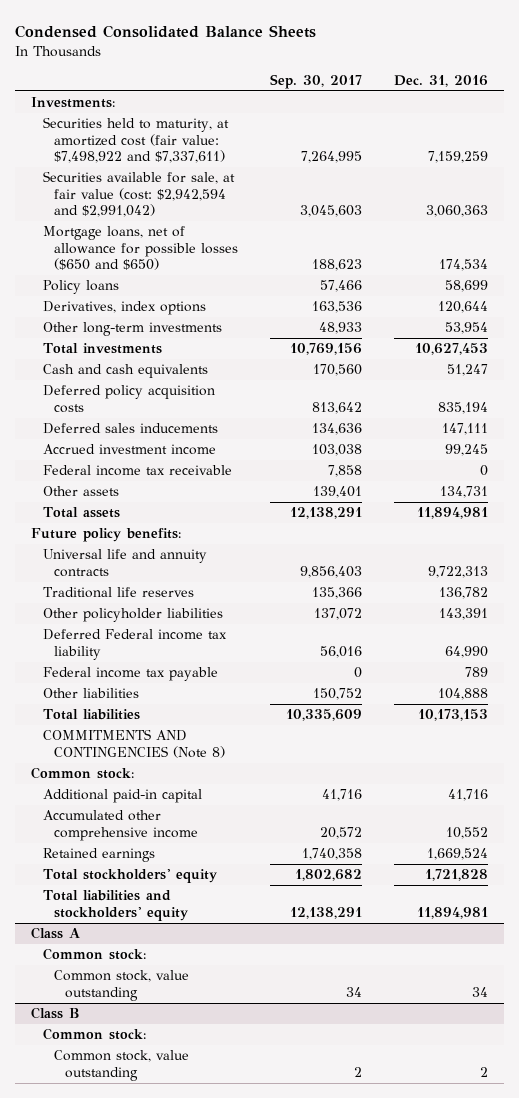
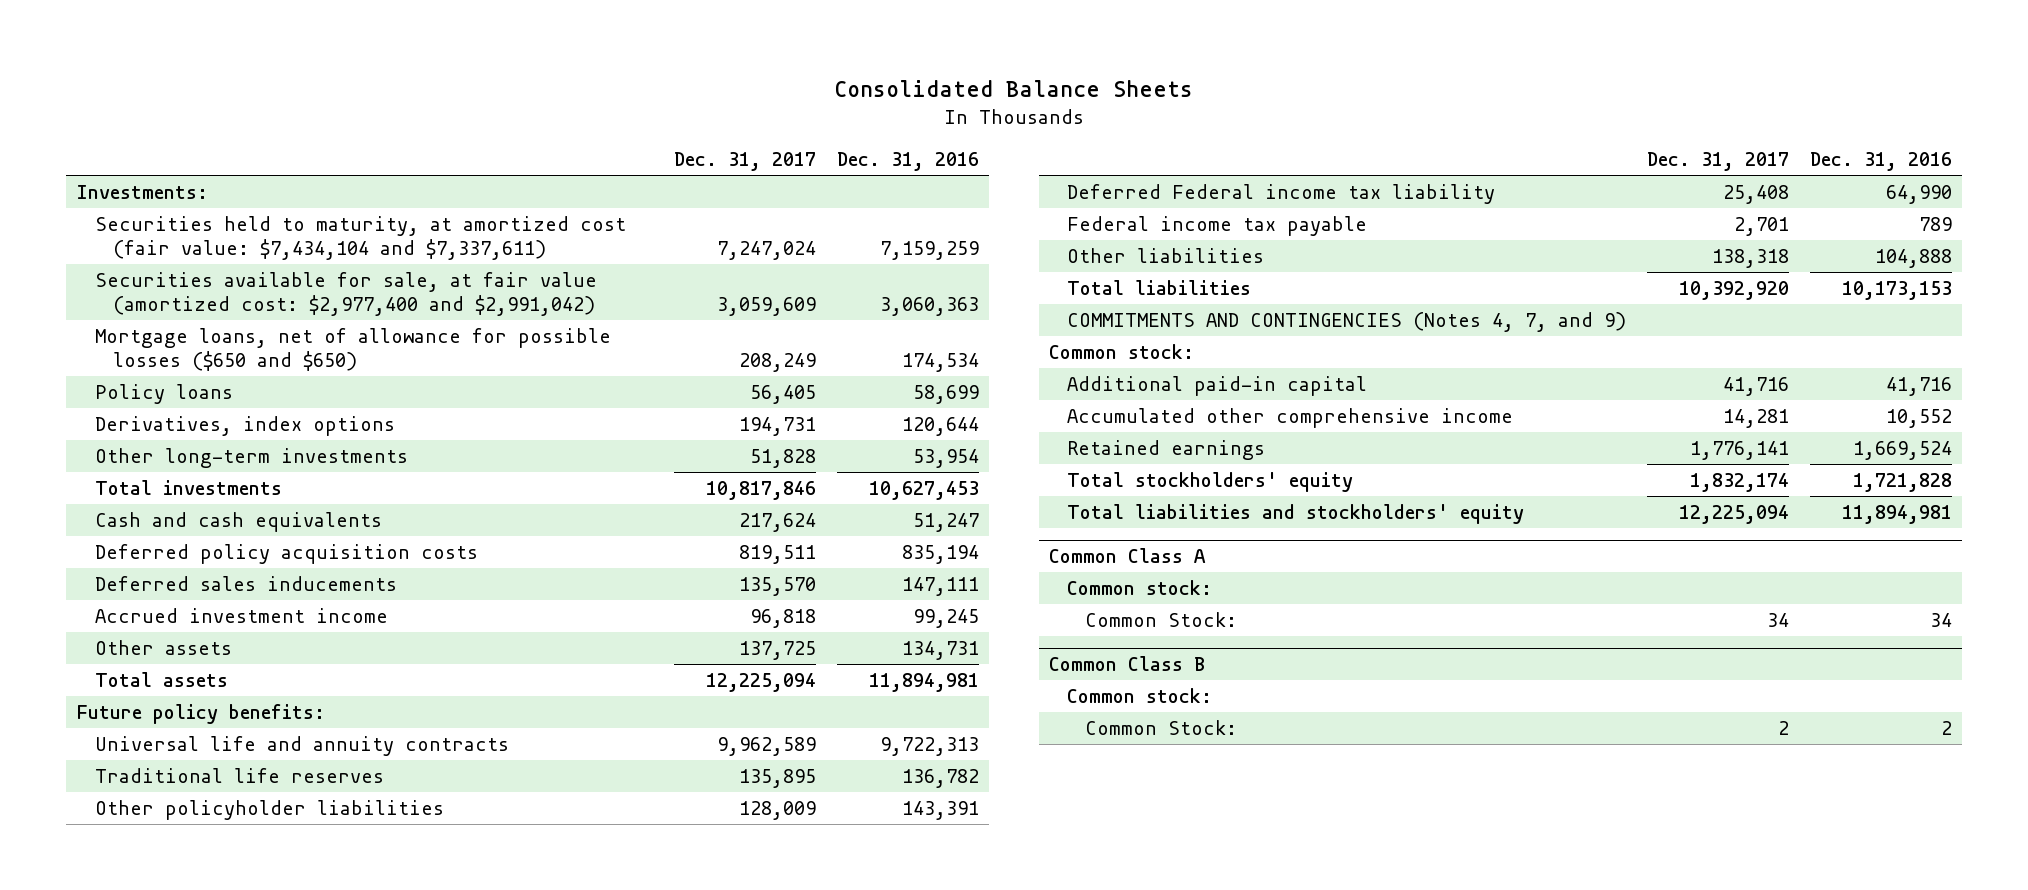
[15,24,317,38] Condensed Consolidated Balance Sheets -> [834,79,1194,97] Consolidated Balance Sheets
[269,73,362,89] Sep. 30, 2017 -> none
none -> [674,152,817,172] Dec. 31, 2017
[42,117,229,164] Securities held to maturity, at amortized cost (fair value: $7,498,922 and $7,337,611) -> [94,215,626,260] Securities held to maturity, at amortized cost (fair value: $7,434,104 and $7,337,611)
[42,171,235,218] Securities available for sale, at fair value (cost: $2,942,594 and $2,991,042) -> [94,271,597,316] Securities available for sale, at fair value (amortized cost: $2,977,400 and $2,991,042)
[42,465,232,477] Federal income tax receivable -> none
[42,729,225,758] COMMITMENTS AND CONTINGENCIES (Note 8) -> [1067,311,1627,332] COMMITMENTS AND CONTINGENCIES (Notes 4, 7, and 9)
[31,927,81,940] Class A -> [1049,547,1207,563] Common Class A
[53,970,189,1001] Common stock, value outstanding -> [1085,611,1238,627] Common Stock:
[31,1007,81,1020] Class B -> [1049,655,1206,671] Common Class B
[53,1050,189,1081] Common stock, value outstanding -> [1085,719,1238,735] Common Stock:

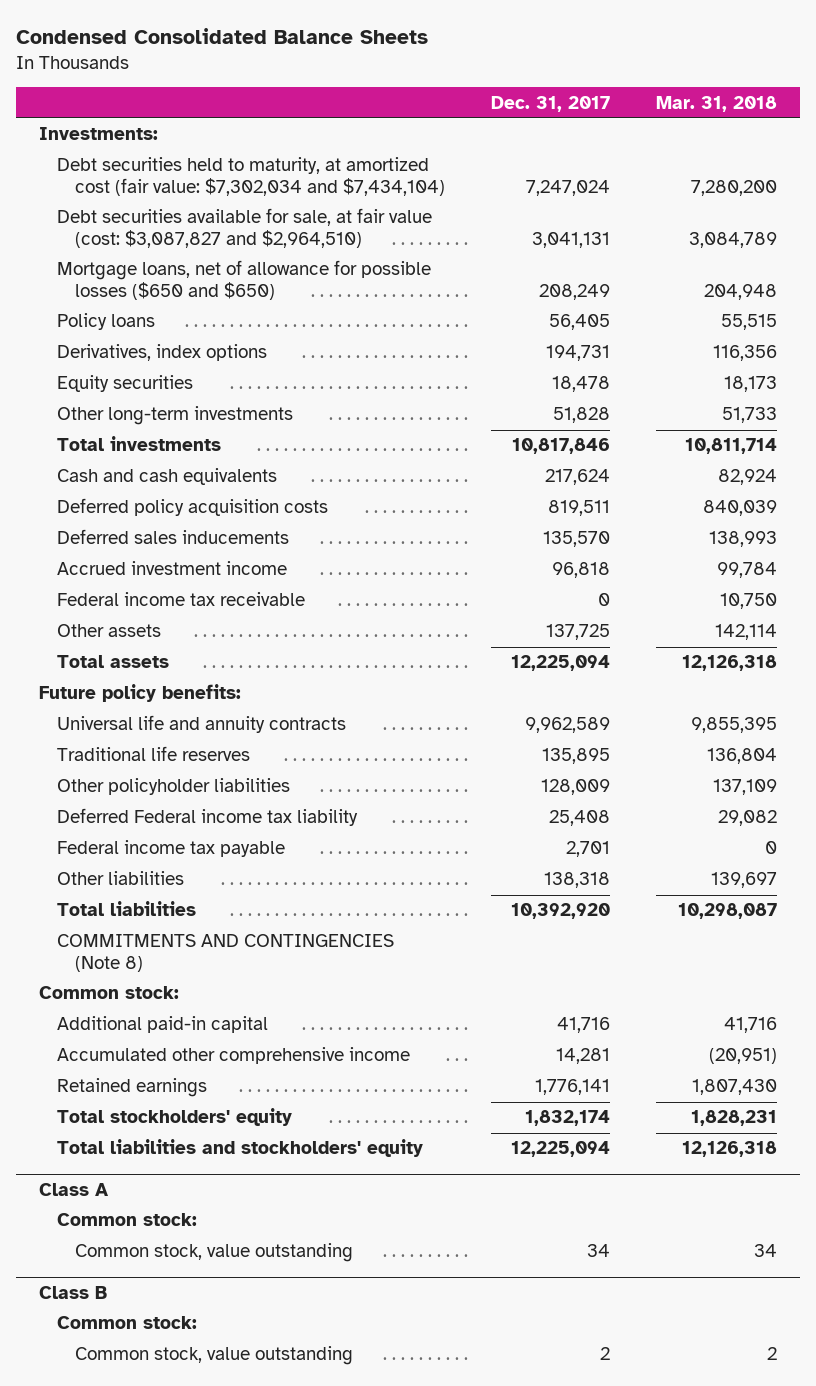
[834,79,1194,97] Consolidated Balance Sheets -> [16,28,429,45] Condensed Consolidated Balance Sheets
[837,152,980,172] Dec. 31, 2016 -> none
none -> [655,95,777,112] Mar. 31, 2018
[94,271,597,316] Securities available for sale, at fair value (amortized cost: $2,977,400 and $2,991,042) -> none
[94,215,626,260] Securities held to maturity, at amortized cost (fair value: $7,434,104 and $7,337,611) -> [56,157,445,196] Debt securities held to maturity, at amortized cost (fair value: $7,302,034 and $7,434,104)
none -> [56,208,432,248] Debt securities available for sale, at fair value (cost: $3,087,827 and $2,964,510)
none -> [56,375,193,393] Equity securities
none -> [56,592,305,607] Federal income tax receivable
[1067,311,1627,332] COMMITMENTS AND CONTINGENCIES (Notes 4, 7, and 9) -> [56,934,394,972] COMMITMENTS AND CONTINGENCIES (Note 8)
[1049,547,1207,563] Common Class A -> [39,1183,110,1197] Class A
[1085,611,1238,627] Common Stock: -> [74,1243,353,1263] Common stock, value outstanding
[1049,655,1206,671] Common Class B -> [39,1286,108,1300] Class B
[1085,719,1238,735] Common Stock: -> [74,1346,353,1366] Common stock, value outstanding

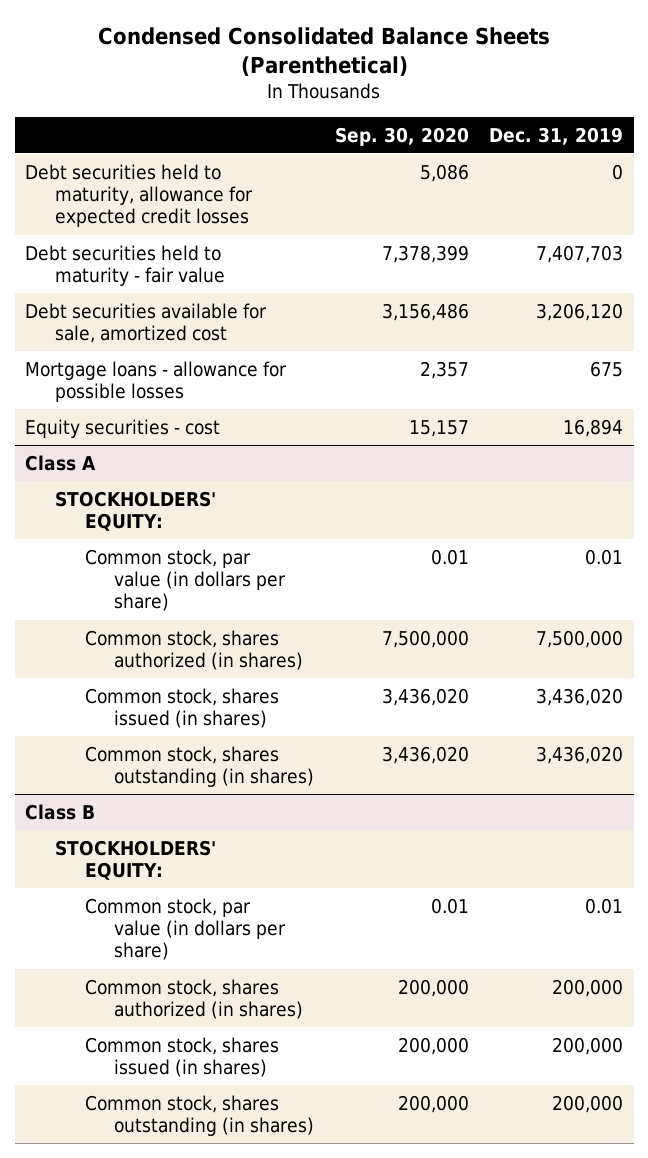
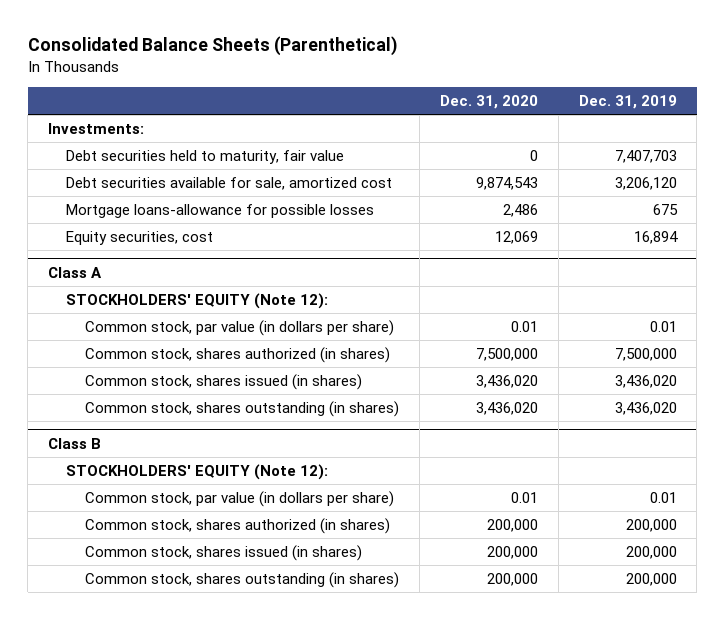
[98,26,551,76] Condensed Consolidated Balance Sheets (Parenthetical) -> [27,36,397,57] Consolidated Balance Sheets (Parenthetical)
[334,126,469,146] Sep. 30, 2020 -> none
none -> [439,94,538,109] Dec. 31, 2020
[25,163,253,228] Debt securities held to maturity, allowance for expected credit losses -> none
none -> [47,123,144,135] Investments:
[25,244,225,287] Debt securities held to maturity - fair value -> [66,150,345,165] Debt securities held to maturity, fair value
[25,360,288,403] Mortgage loans - allowance for possible losses -> [66,204,375,219] Mortgage loans-allowance for possible losses
[25,418,221,438] Equity securities - cost -> [66,231,214,246] Equity securities, cost
[54,490,216,532] STOCKHOLDERS' EQUITY: -> [66,293,329,310] STOCKHOLDERS' EQUITY (Note 12):
[54,839,216,881] STOCKHOLDERS' EQUITY: -> [66,464,329,481] STOCKHOLDERS' EQUITY (Note 12):

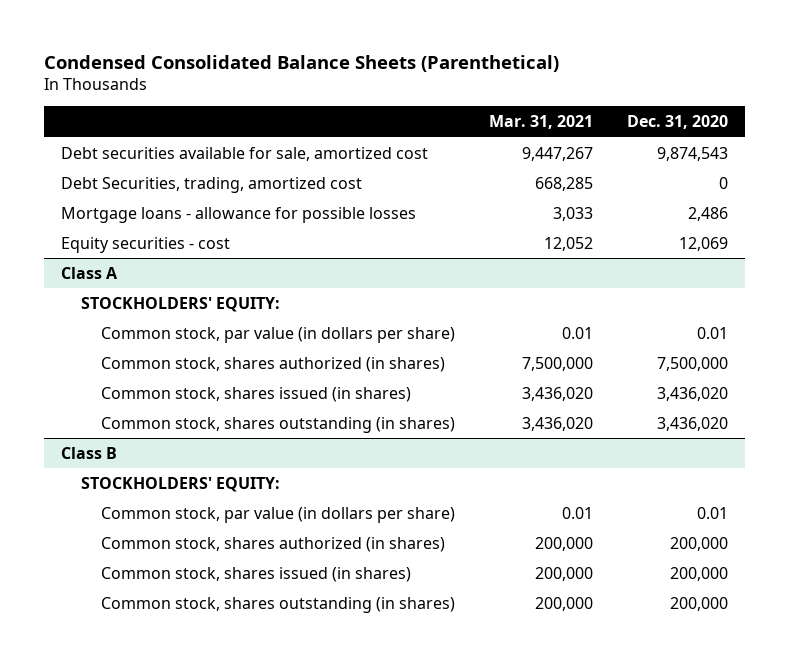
[27,36,397,57] Consolidated Balance Sheets (Parenthetical) -> [43,54,559,72] Condensed Consolidated Balance Sheets (Parenthetical)
[578,94,677,109] Dec. 31, 2019 -> none
none -> [488,115,593,130] Mar. 31, 2021
[47,123,144,135] Investments: -> none
[66,150,345,165] Debt securities held to maturity, fair value -> none
none -> [60,176,362,193] Debt Securities, trading, amortized cost
[66,204,375,219] Mortgage loans-allowance for possible losses -> [60,206,416,223] Mortgage loans - allowance for possible losses
[66,231,214,246] Equity securities, cost -> [60,236,230,253] Equity securities - cost
[66,293,329,310] STOCKHOLDERS' EQUITY (Note 12): -> [80,296,280,312] STOCKHOLDERS' EQUITY:
[66,464,329,481] STOCKHOLDERS' EQUITY (Note 12): -> [80,476,280,492] STOCKHOLDERS' EQUITY:

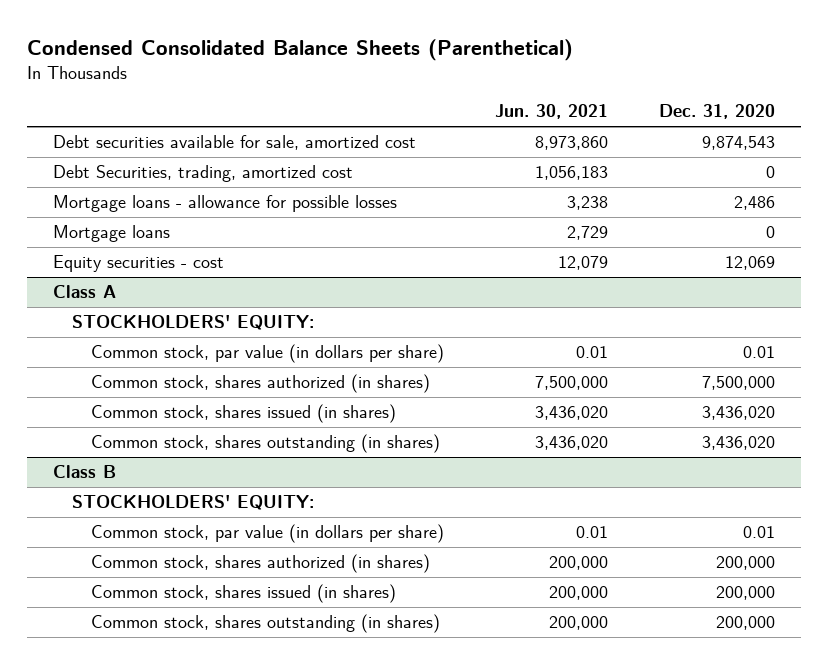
[488,115,593,130] Mar. 31, 2021 -> none
none -> [495,104,609,120] Jun. 30, 2021
none -> [52,225,170,243] Mortgage loans

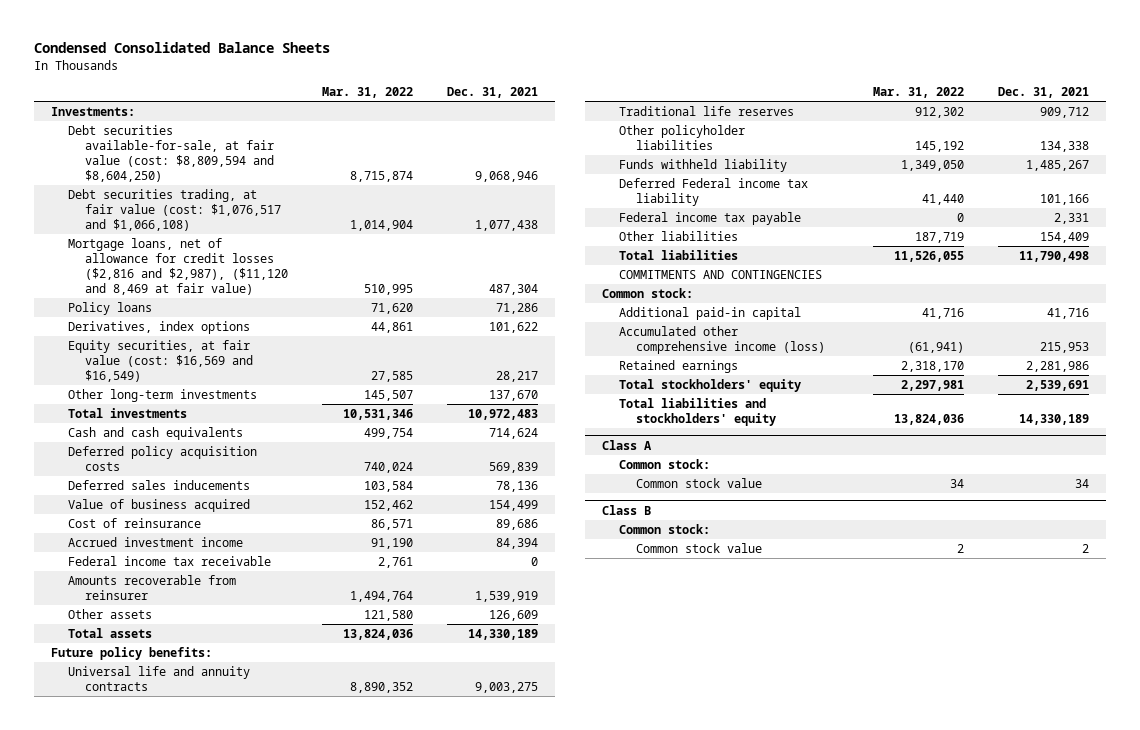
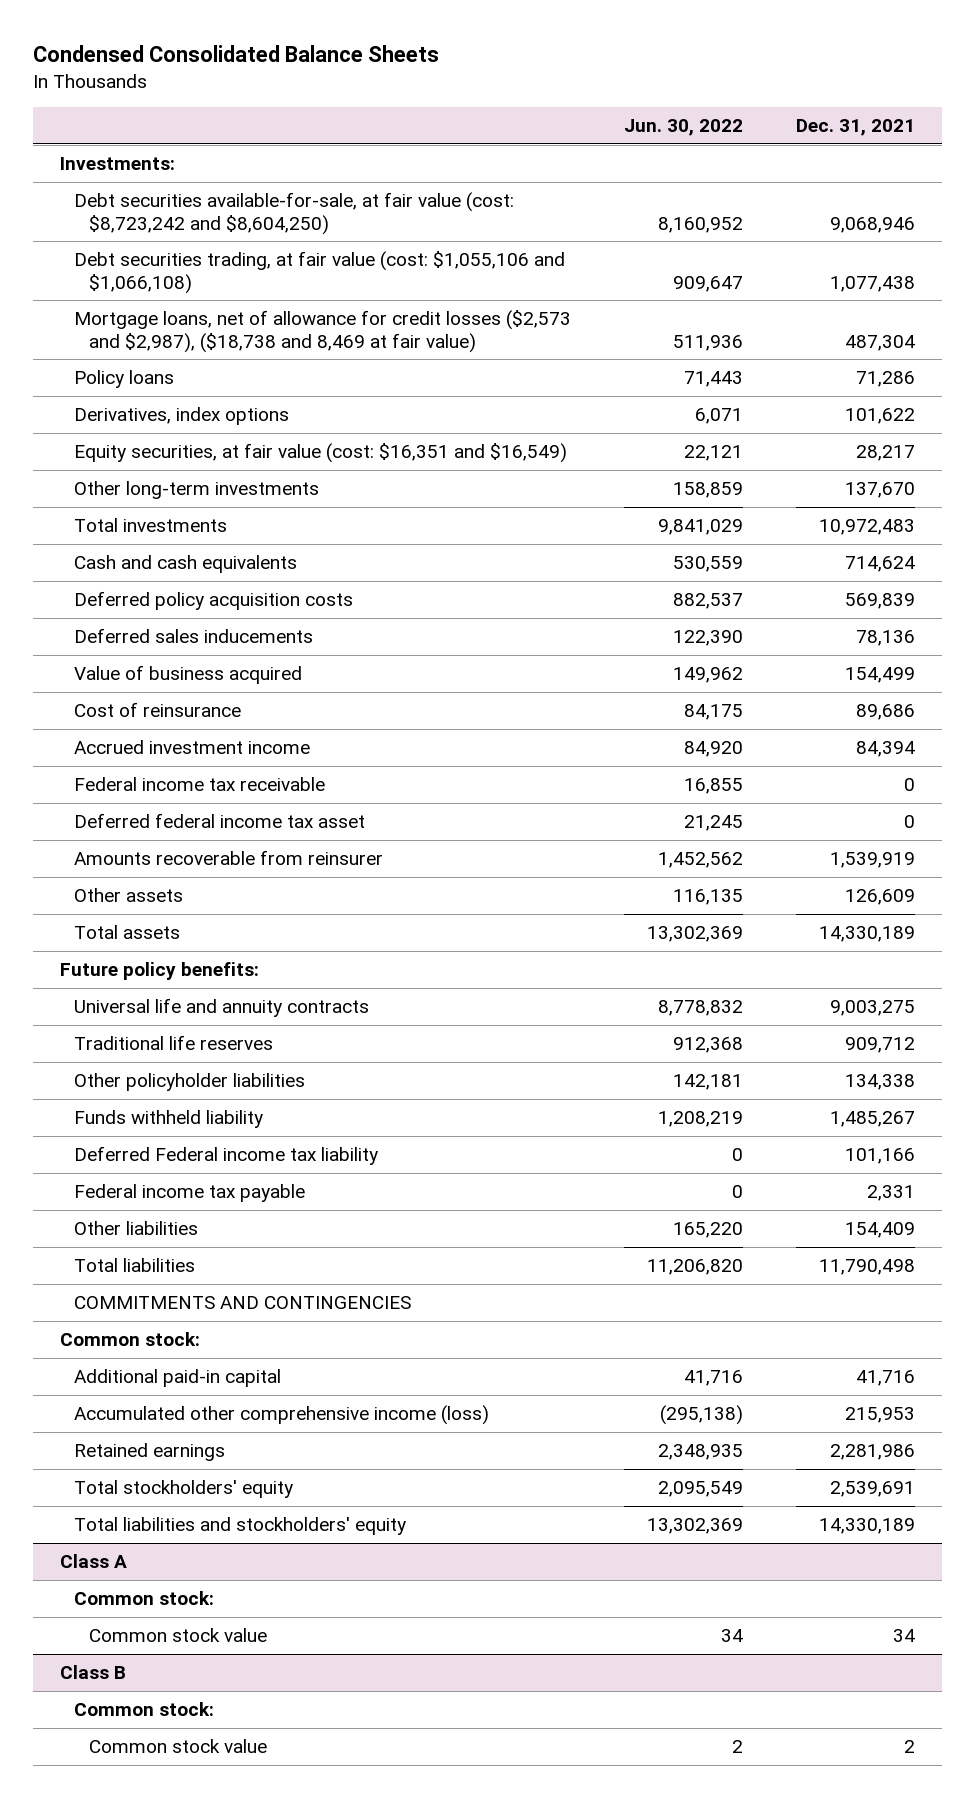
[321,87,413,99] Mar. 31, 2022 -> none
none -> [624,118,744,136] Jun. 30, 2022
[68,125,274,183] Debt securities available-for-sale, at fair value (cost: $8,809,594 and $8,604,250) -> [74,192,515,235] Debt securities available-for-sale, at fair value (cost: $8,723,242 and $8,604,250)
[68,189,281,232] Debt securities trading, at fair value (cost: $1,076,517 and $1,066,108) -> [74,251,566,294] Debt securities trading, at fair value (cost: $1,055,106 and $1,066,108)
[68,238,288,296] Mortgage loans, net of allowance for credit losses ($2,816 and $2,987), ($11,120 and 8,469 at fair value) -> [74,310,572,353] Mortgage loans, net of allowance for credit losses ($2,573 and $2,987), ($18,738 and 8,469 at fair value)
[68,340,253,383] Equity securities, at fair value (cost: $16,569 and $16,549) -> [74,443,568,464] Equity securities, at fair value (cost: $16,351 and $16,549)
none -> [74,813,366,829] Deferred federal income tax asset

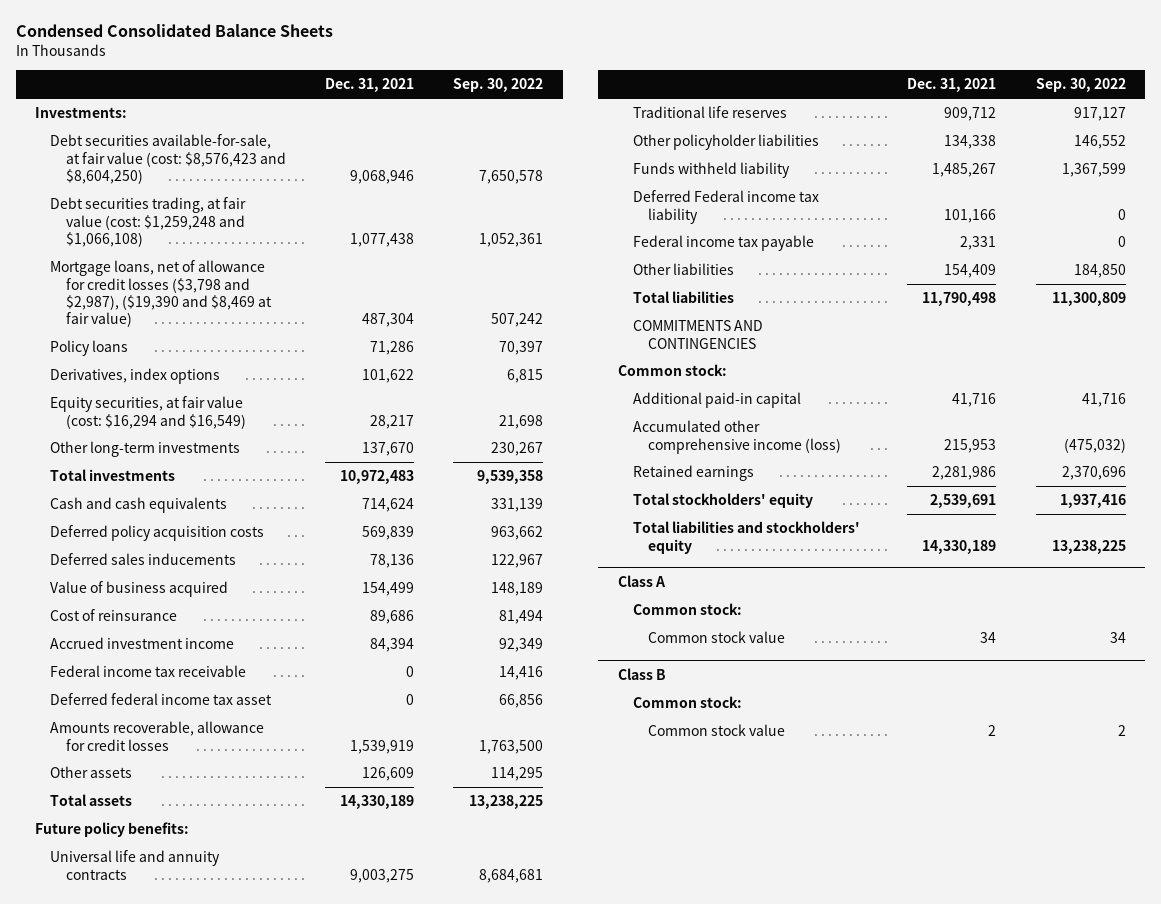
[624,118,744,136] Jun. 30, 2022 -> none
none -> [453,78,544,93] Sep. 30, 2022
[74,192,515,235] Debt securities available-for-sale, at fair value (cost: $8,723,242 and $8,604,250) -> [50,134,286,184] Debt securities available-for-sale, at fair value (cost: $8,576,423 and $8,604,250)
[74,251,566,294] Debt securities trading, at fair value (cost: $1,055,106 and $1,066,108) -> [50,197,247,247] Debt securities trading, at fair value (cost: $1,259,248 and $1,066,108)
[74,310,572,353] Mortgage loans, net of allowance for credit losses ($2,573 and $2,987), ($18,738 and 8,469 at fair value) -> [50,260,272,328] Mortgage loans, net of allowance for credit losses ($3,798 and $2,987), ($19,390 and $8,469 at fair value)
[74,443,568,464] Equity securities, at fair value (cost: $16,351 and $16,549) -> [50,396,246,429] Equity securities, at fair value (cost: $16,294 and $16,549)
[74,850,384,866] Amounts recoverable from reinsurer -> [50,721,265,751] Amounts recoverable, allowance for credit losses

